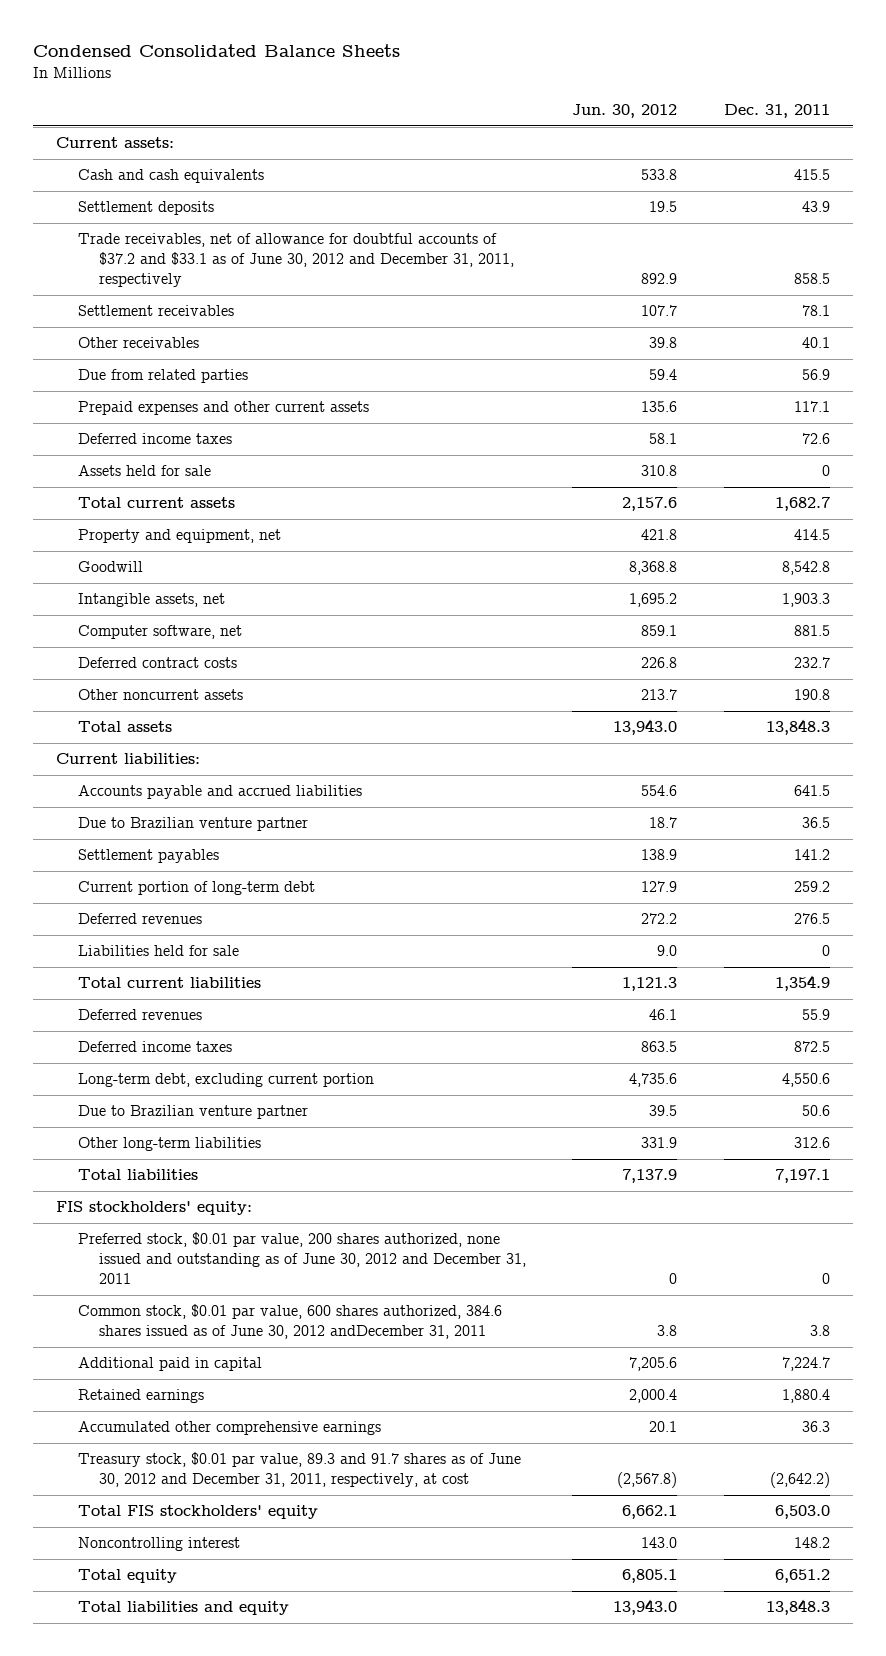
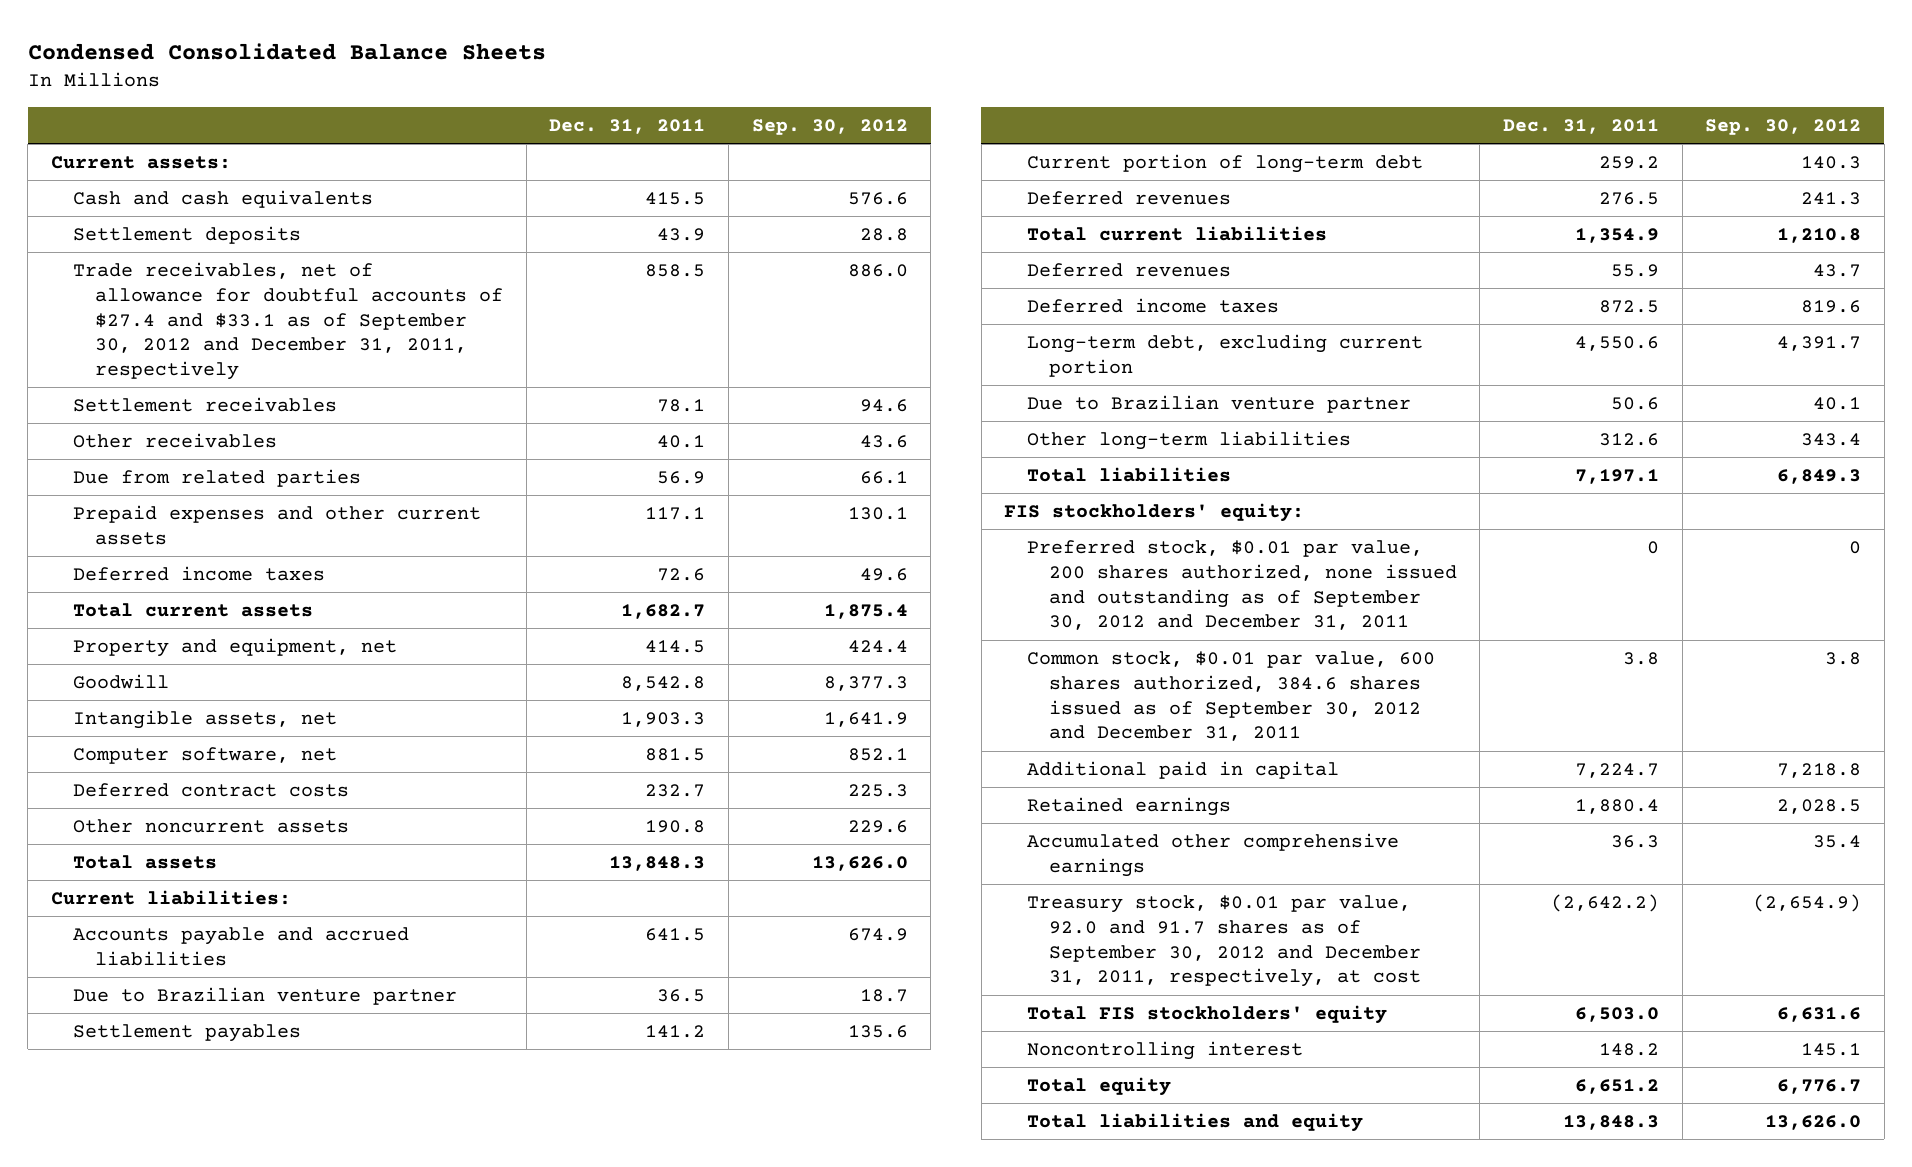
[572,104,678,119] Jun. 30, 2012 -> none
none -> [751,118,908,135] Sep. 30, 2012
[77,233,514,288] Trade receivables, net of allowance for doubtful accounts of $37.2 and $33.1 as of June 30, 2012 and December 31, 2011, respectively -> [73,262,504,380] Trade receivables, net of allowance for doubtful accounts of $27.4 and $33.1 as of September 30, 2012 and December 31, 2011, respectively
[77,465,211,477] Assets held for sale -> none
[77,945,239,957] Liabilities held for sale -> none
[77,1232,526,1285] Preferred stock, $0.01 par value, 200 shares authorized, none issued and outstanding as of June 30, 2012 and December 31, 2011 -> [1026,540,1457,631] Preferred stock, $0.01 par value, 200 shares authorized, none issued and outstanding as of September 30, 2012 and December 31, 2011
[77,1304,502,1340] Common stock, $0.01 par value, 600 shares authorized, 384.6 shares issued as of June 30, 2012 andDecember 31, 2011 -> [1026,651,1435,742] Common stock, $0.01 par value, 600 shares authorized, 384.6 shares issued as of September 30, 2012 and December 31, 2011
[77,1452,521,1488] Treasury stock, $0.01 par value, 89.3 and 91.7 shares as of June 30, 2012 and December 31, 2011, respectively, at cost -> [1026,895,1421,988] Treasury stock, $0.01 par value, 92.0 and 91.7 shares as of September 30, 2012 and December 31, 2011, respectively, at cost

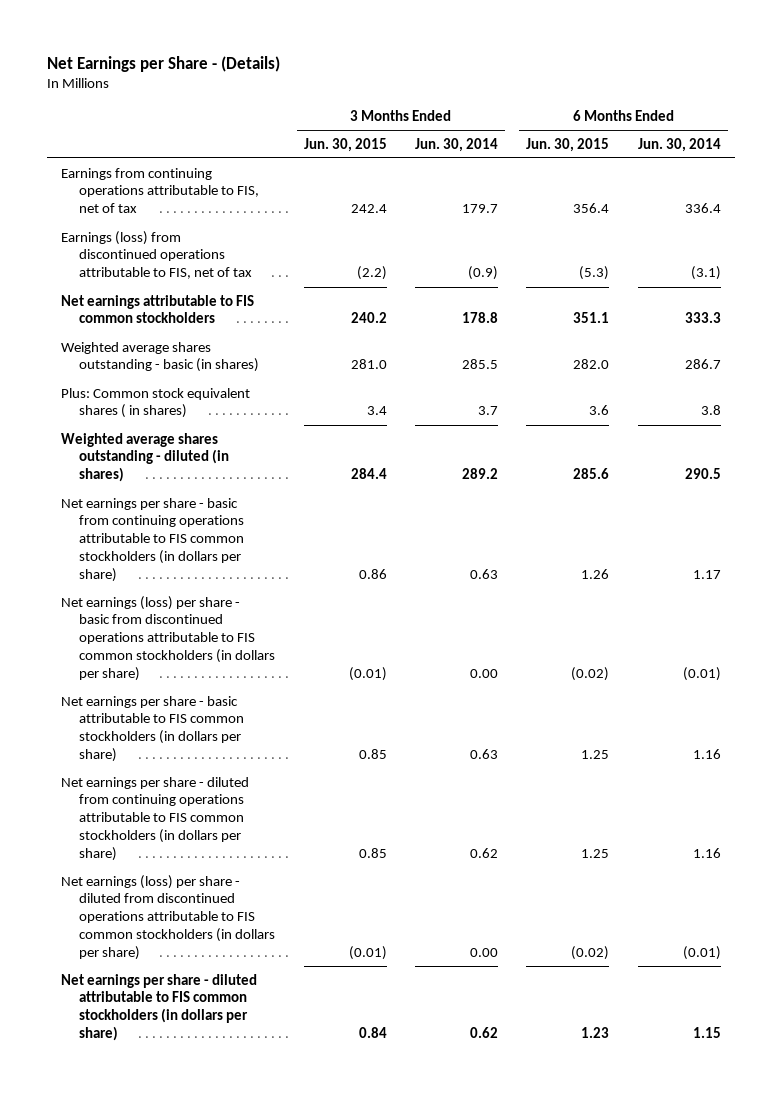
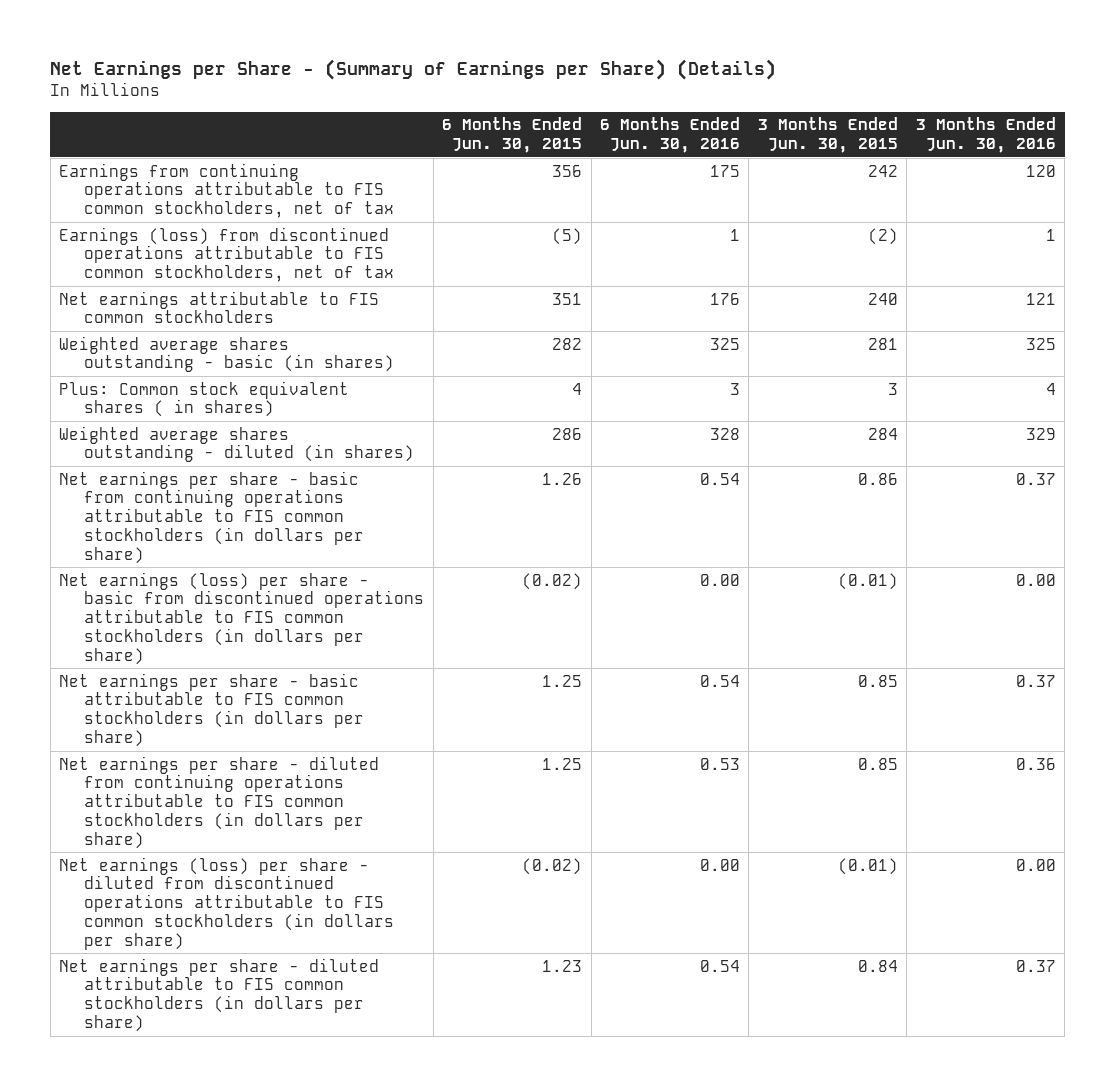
[46,55,280,72] Net Earnings per Share - (Details) -> [50,58,777,80] Net Earnings per Share - (Summary of Earnings per Share) (Details)
[415,137,499,152] Jun. 30, 2014 -> none
[637,137,721,152] Jun. 30, 2014 -> none
none -> [600,117,741,154] 6 Months Ended Jun. 30, 2016
none -> [915,117,1056,154] 3 Months Ended Jun. 30, 2016
[60,167,260,214] Earnings from continuing operations attributable to FIS, net of tax -> [59,162,395,219] Earnings from continuing operations attributable to FIS common stockholders, net of tax
[350,204,387,214] 242.4 -> [867,164,898,177] 242
[573,203,610,214] 356.4 -> [552,164,583,177] 356
[60,230,253,280] Earnings (loss) from discontinued operations attributable to FIS, net of tax -> [59,226,395,283] Earnings (loss) from discontinued operations attributable to FIS common stockholders, net of tax
[356,266,387,281] (2.2) -> [867,227,898,245] (2)
[579,266,610,281] (5.3) -> [552,227,583,245] (5)
[350,312,387,324] 240.2 -> [867,292,898,305] 240
[573,312,610,324] 351.1 -> [552,292,583,305] 351
[350,359,387,370] 281.0 -> [867,337,898,350] 281
[573,359,610,370] 282.0 -> [552,337,583,350] 282
[366,406,387,416] 3.4 -> [887,382,898,395] 3
[589,405,610,416] 3.6 -> [572,382,583,395] 4
[350,468,387,480] 284.4 -> [867,427,898,440] 284
[573,468,610,480] 285.6 -> [552,427,583,440] 286

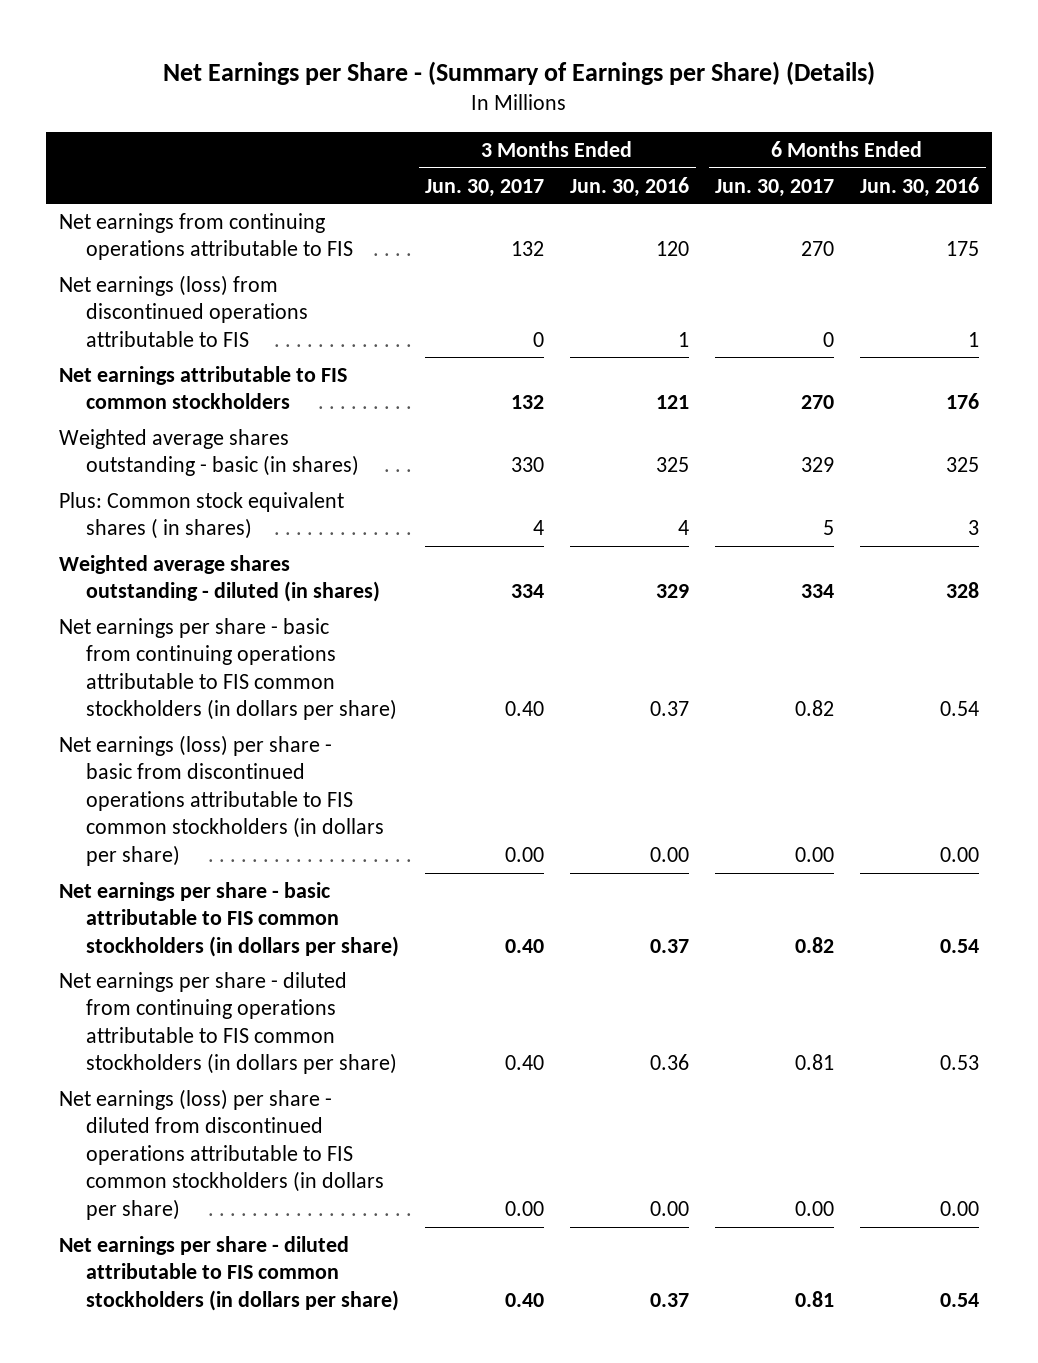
[442,117,583,154] 6 Months Ended Jun. 30, 2015 -> none
[757,117,898,154] 3 Months Ended Jun. 30, 2015 -> none
none -> [425,178,545,197] Jun. 30, 2017
none -> [715,178,835,197] Jun. 30, 2017
[59,162,395,219] Earnings from continuing operations attributable to FIS common stockholders, net of tax -> [59,212,354,261] Net earnings from continuing operations attributable to FIS
[59,226,395,283] Earnings (loss) from discontinued operations attributable to FIS common stockholders, net of tax -> [59,274,309,347] Net earnings (loss) from discontinued operations attributable to FIS

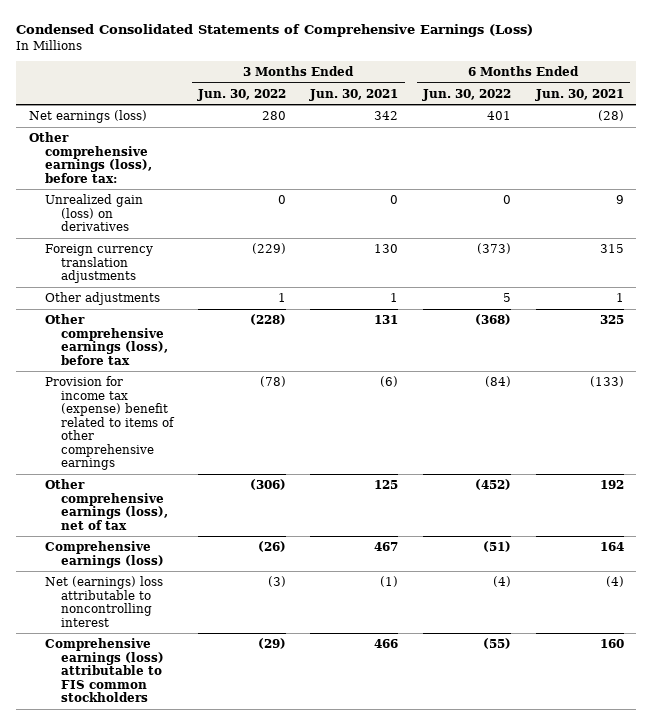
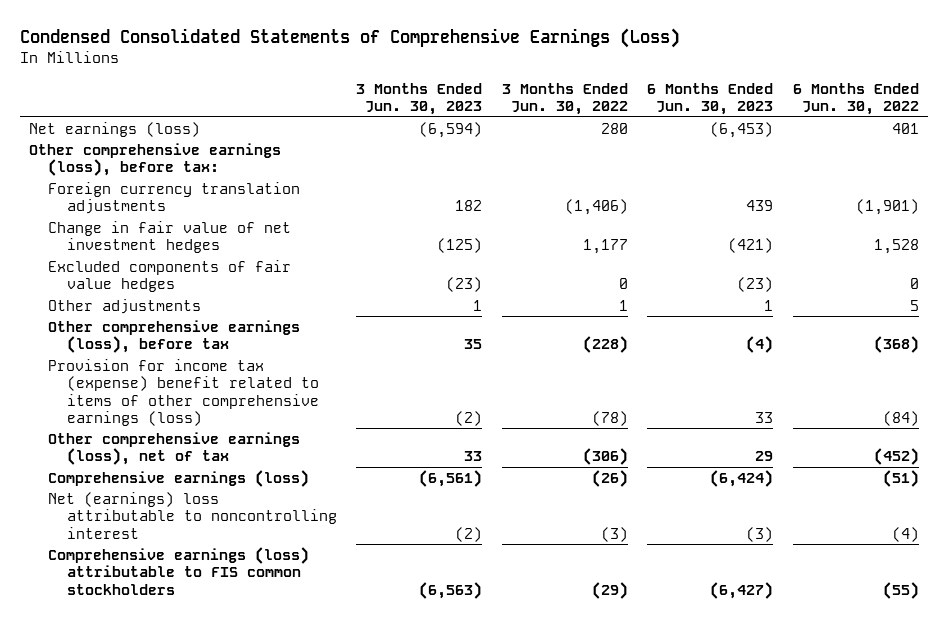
[309,88,399,101] Jun. 30, 2021 -> none
[534,88,624,101] Jun. 30, 2021 -> none
none -> [356,82,483,116] 3 Months Ended Jun. 30, 2023
none -> [647,82,774,116] 6 Months Ended Jun. 30, 2023
[44,194,143,232] Unrealized gain (loss) on derivatives -> none
[251,243,286,255] (229) -> [564,199,628,216] (1,406)
[477,243,512,255] (373) -> [855,199,919,216] (1,901)
none -> [48,220,292,254] Change in fair value of net investment hedges
none -> [48,259,292,293] Excluded components of fair value hedges
[44,376,176,471] Provision for income tax (expense) benefit related to items of other comprehensive earnings -> [48,358,319,426] Provision for income tax (expense) benefit related to items of other comprehensive earnings (loss)

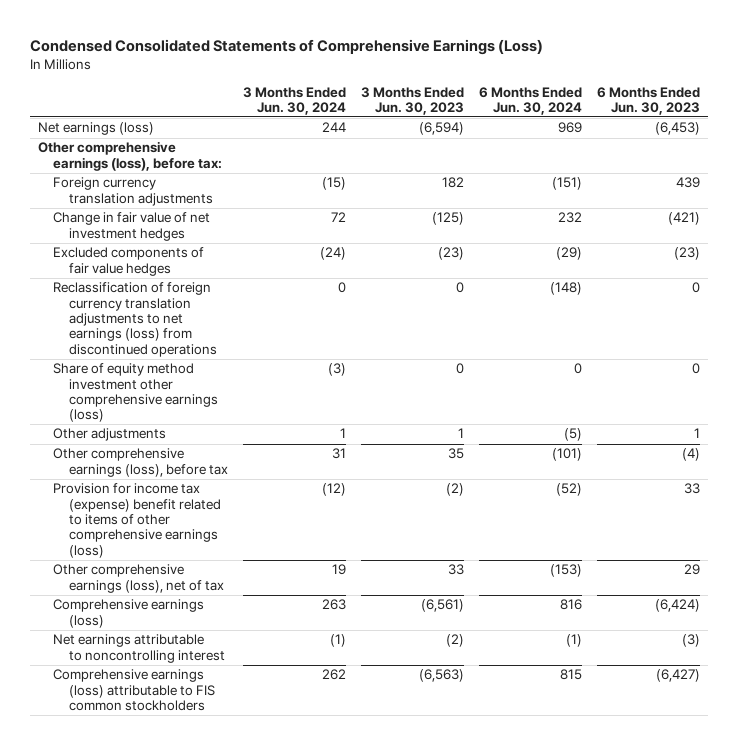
[501,82,628,116] 3 Months Ended Jun. 30, 2022 -> none
[792,82,919,116] 6 Months Ended Jun. 30, 2022 -> none
none -> [243,86,347,115] 3 Months Ended Jun. 30, 2024
none -> [479,86,583,115] 6 Months Ended Jun. 30, 2024
none -> [53,282,217,357] Reclassification of foreign currency translation adjustments to net earnings (loss) from discontinued operations
none -> [53,363,218,423] Share of equity method investment other comprehensive earnings (loss)
[48,491,337,539] Net (earnings) loss attributable to noncontrolling interest -> [53,634,225,663] Net earnings attributable to noncontrolling interest

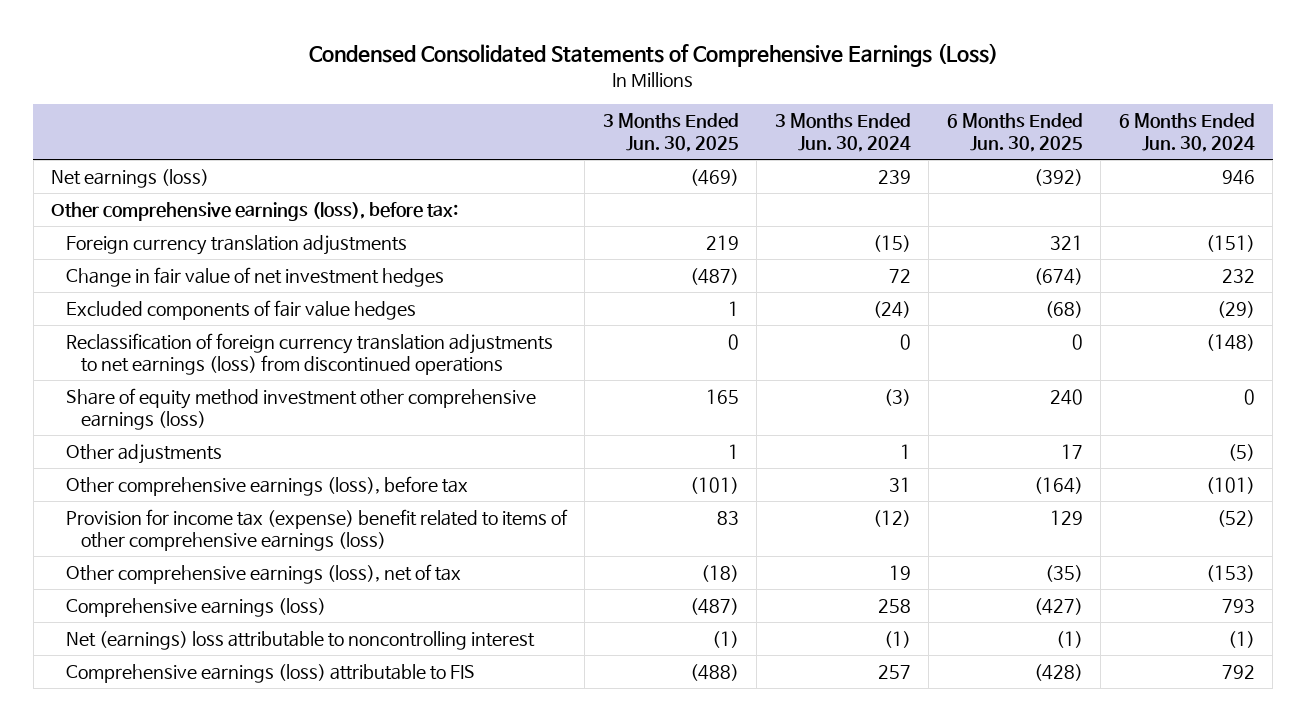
[361,86,465,115] 3 Months Ended Jun. 30, 2023 -> none
[597,86,701,115] 6 Months Ended Jun. 30, 2023 -> none
none -> [602,112,739,153] 3 Months Ended Jun. 30, 2025
none -> [946,112,1083,153] 6 Months Ended Jun. 30, 2025
[322,122,347,133] 244 -> [877,170,911,185] 239
[558,122,583,134] 969 -> [1221,170,1255,186] 946
[322,599,347,611] 263 -> [877,599,911,614] 258
[560,599,583,611] 816 -> [1221,599,1255,614] 793
[53,634,225,663] Net earnings attributable to noncontrolling interest -> [65,631,535,651] Net (earnings) loss attributable to noncontrolling interest
[53,669,215,711] Comprehensive earnings (loss) attributable to FIS common stockholders -> [65,664,475,684] Comprehensive earnings (loss) attributable to FIS
[322,669,347,681] 262 -> [877,665,911,680] 257
[560,669,583,681] 815 -> [1221,665,1255,680] 792

